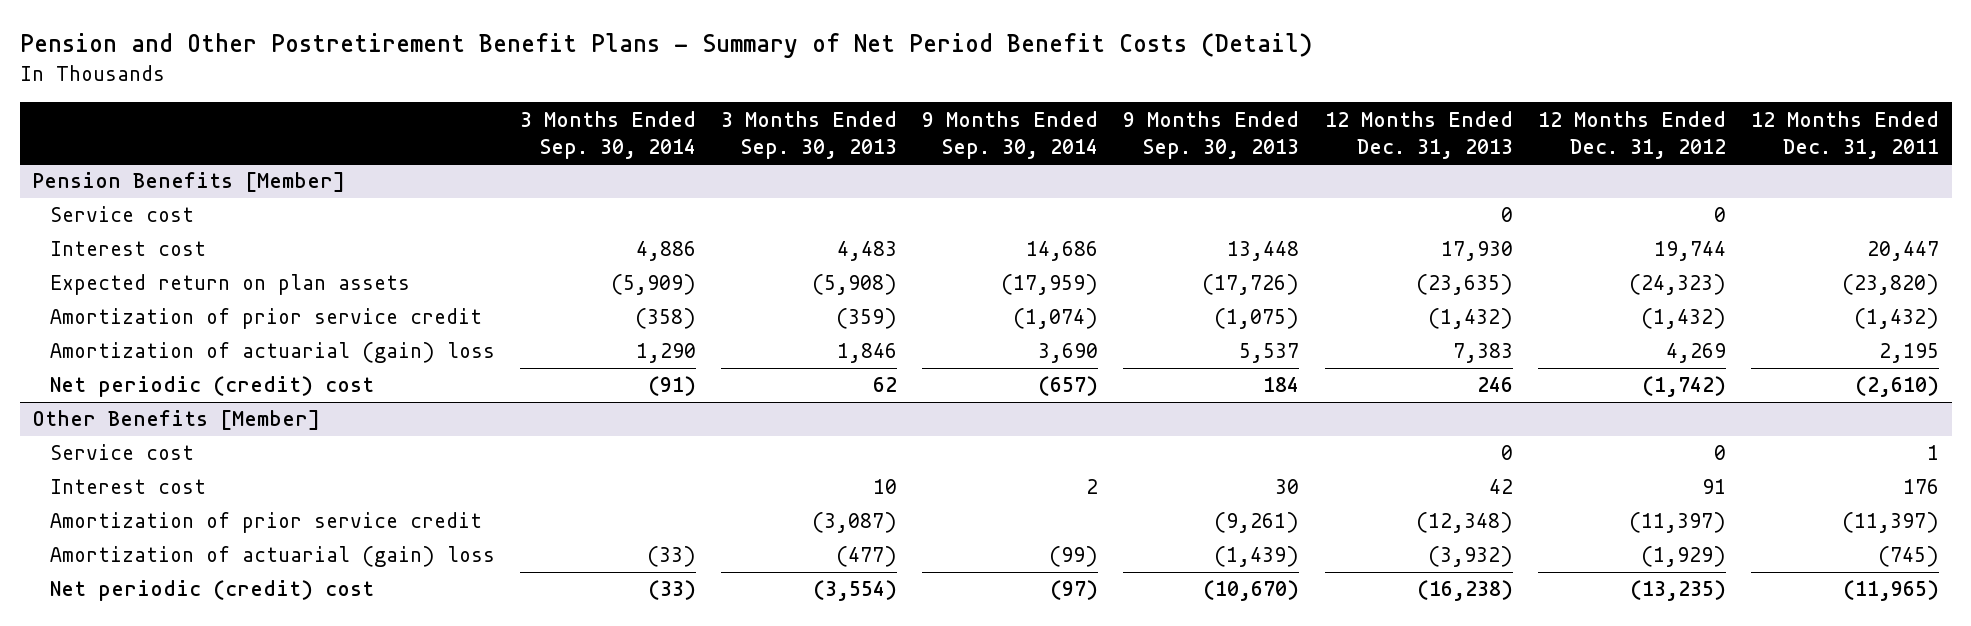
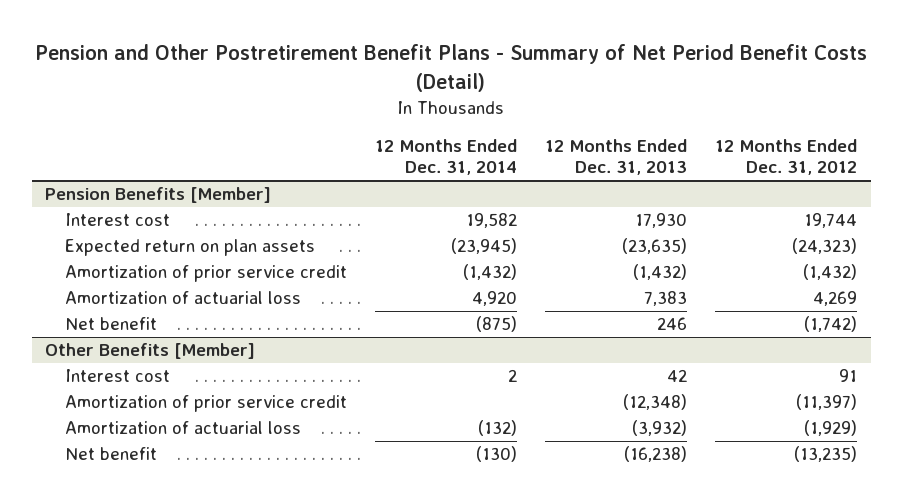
[519,110,696,159] 3 Months Ended Sep. 30, 2014 -> none
[720,110,897,159] 3 Months Ended Sep. 30, 2013 -> none
[922,110,1099,159] 9 Months Ended Sep. 30, 2014 -> none
[1123,110,1300,159] 9 Months Ended Sep. 30, 2013 -> none
[1751,110,1940,159] 12 Months Ended Dec. 31, 2011 -> none
none -> [375,138,518,176] 12 Months Ended Dec. 31, 2014
[49,206,194,223] Service cost -> none
[49,342,495,364] Amortization of actuarial (gain) loss -> [65,291,302,305] Amortization of actuarial loss
[49,376,374,398] Net periodic (credit) cost -> [65,317,158,331] Net benefit
[49,444,194,461] Service cost -> none
[49,546,495,568] Amortization of actuarial (gain) loss -> [65,421,302,435] Amortization of actuarial loss
[49,580,374,602] Net periodic (credit) cost -> [65,447,158,461] Net benefit

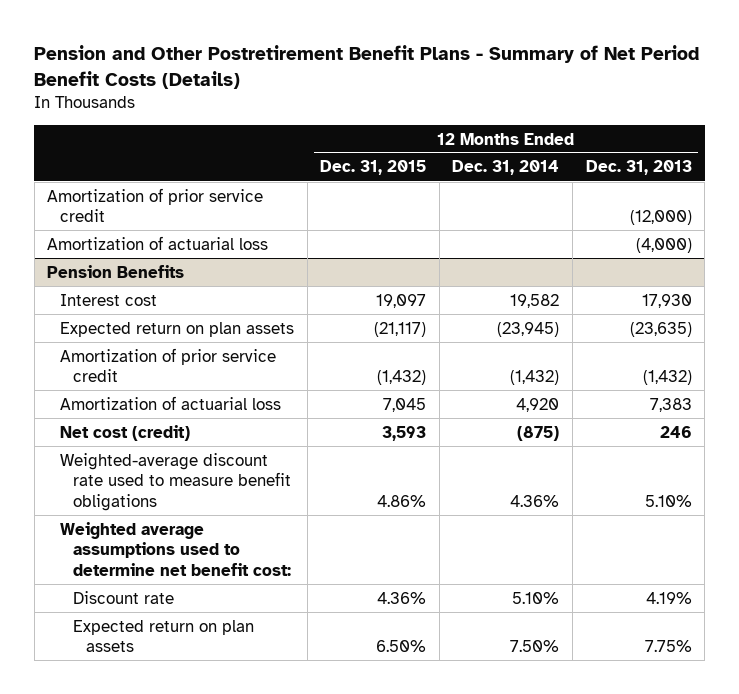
[35,44,868,92] Pension and Other Postretirement Benefit Plans - Summary of Net Period Benefit Costs (Detail) -> [34,45,700,89] Pension and Other Postretirement Benefit Plans - Summary of Net Period Benefit Costs (Details)
[714,138,857,176] 12 Months Ended Dec. 31, 2012 -> none
none -> [320,160,427,176] Dec. 31, 2015
none -> [47,187,264,223] Amortization of prior service credit
none -> [47,235,269,250] Amortization of actuarial loss
[45,187,272,204] Pension Benefits [Member] -> [47,264,185,278] Pension Benefits
[45,343,256,360] Other Benefits [Member] -> none
[65,369,171,383] Interest cost -> none
[65,395,348,413] Amortization of prior service credit -> none
[65,421,302,435] Amortization of actuarial loss -> none
[65,447,158,461] Net benefit -> none
[65,317,158,331] Net benefit -> [60,424,191,441] Net cost (credit)
none -> [60,452,292,511] Weighted-average discount rate used to measure benefit obligations
none -> [60,521,292,576] Weighted average assumptions used to determine net benefit cost:
none -> [73,590,175,604] Discount rate
none -> [73,619,255,653] Expected return on plan assets

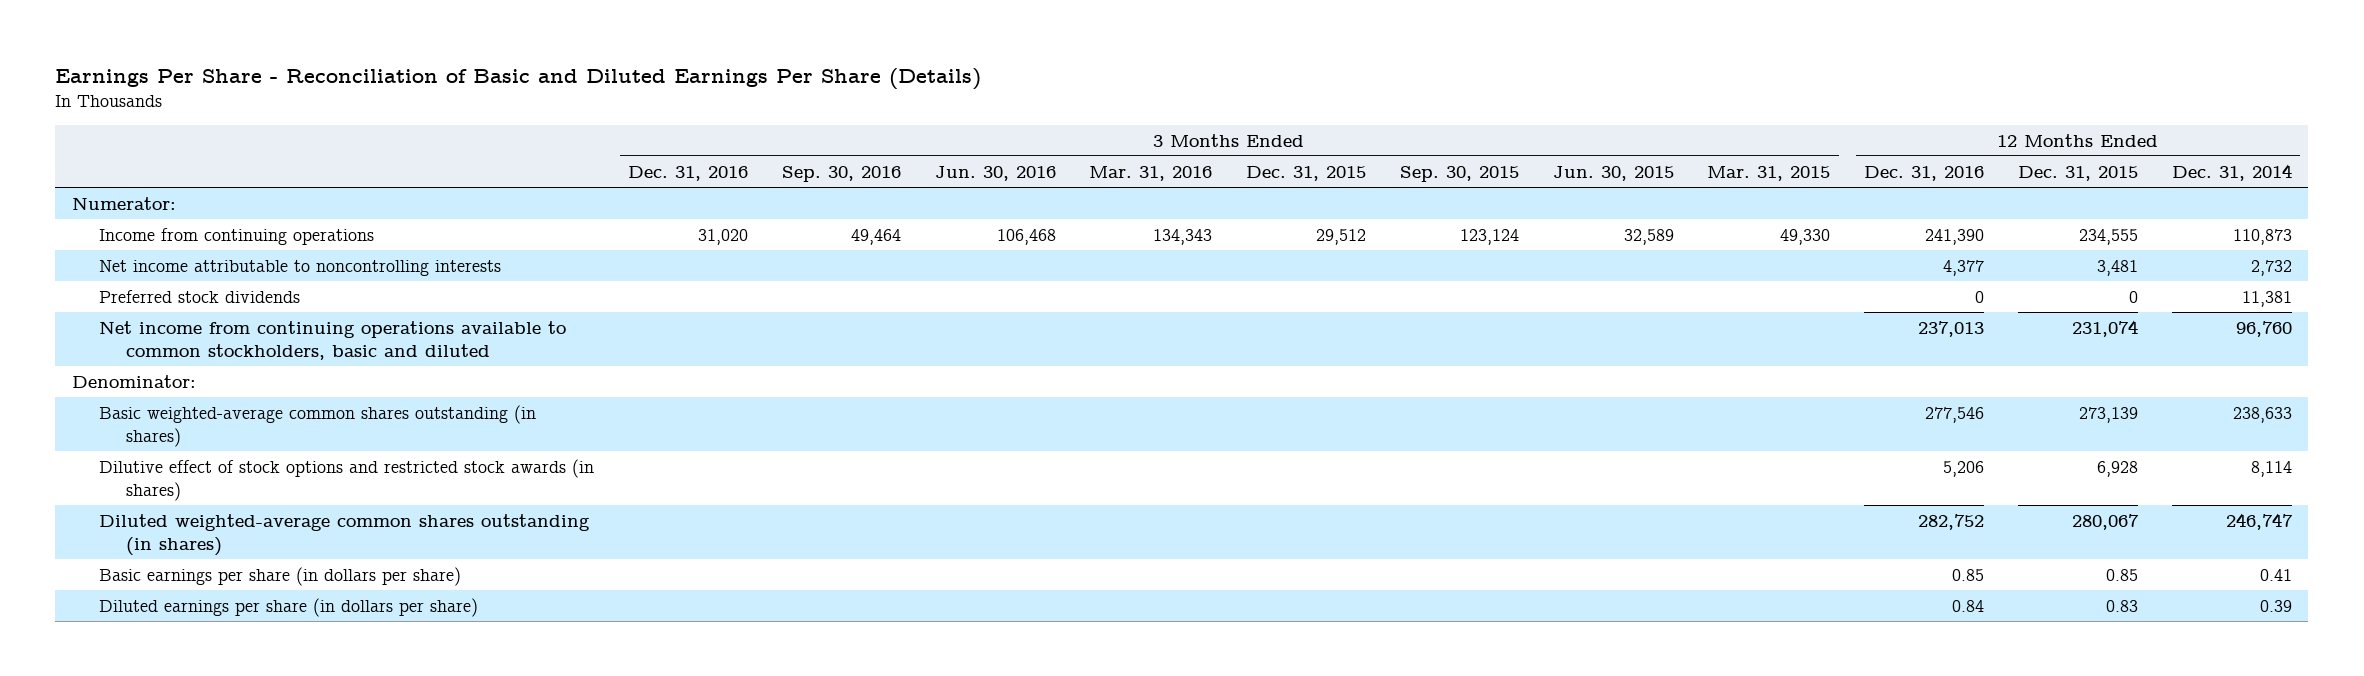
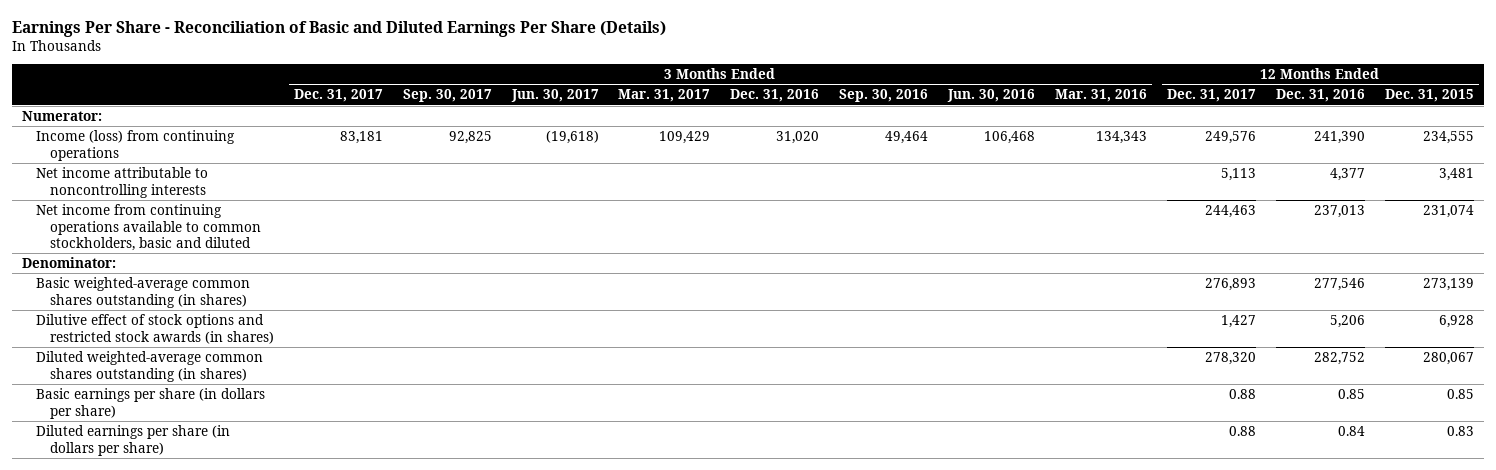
[1246,165,1367,181] Dec. 31, 2015 -> none
[1399,165,1519,182] Sep. 30, 2015 -> none
[1552,165,1674,181] Jun. 30, 2015 -> none
[1707,165,1831,181] Mar. 31, 2015 -> none
[2171,163,2292,181] Dec. 31, 2014 -> none
none -> [293,89,383,103] Dec. 31, 2017
none -> [402,89,492,103] Sep. 30, 2017
none -> [510,89,599,103] Jun. 30, 2017
none -> [618,89,711,103] Mar. 31, 2017
none -> [1166,89,1256,103] Dec. 31, 2017
[99,227,375,245] Income from continuing operations -> [36,129,236,161] Income (loss) from continuing operations
[99,289,301,303] Preferred stock dividends -> none

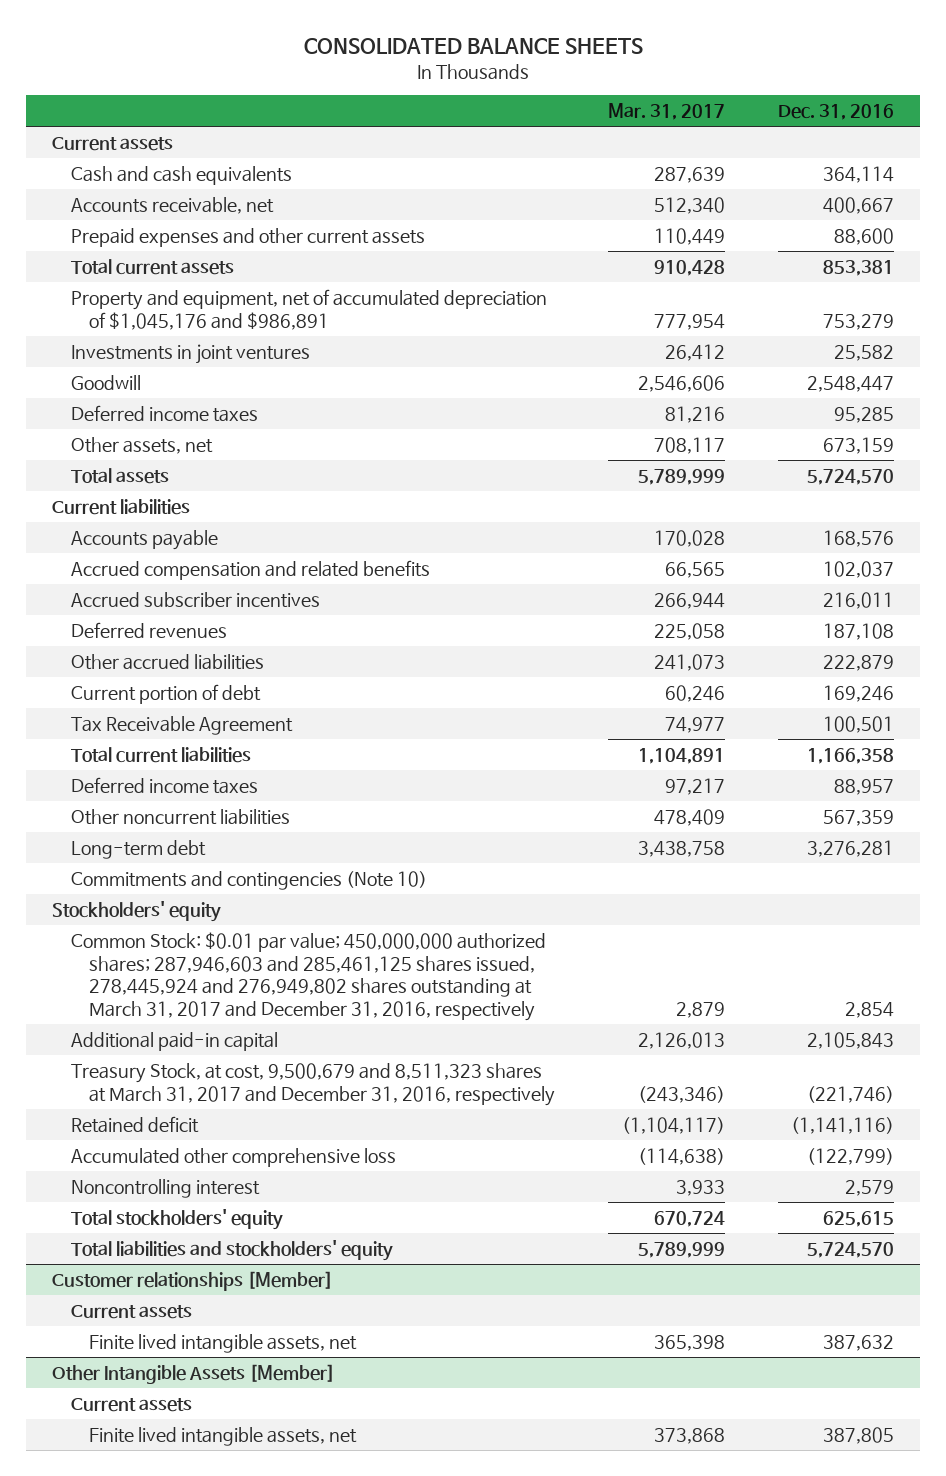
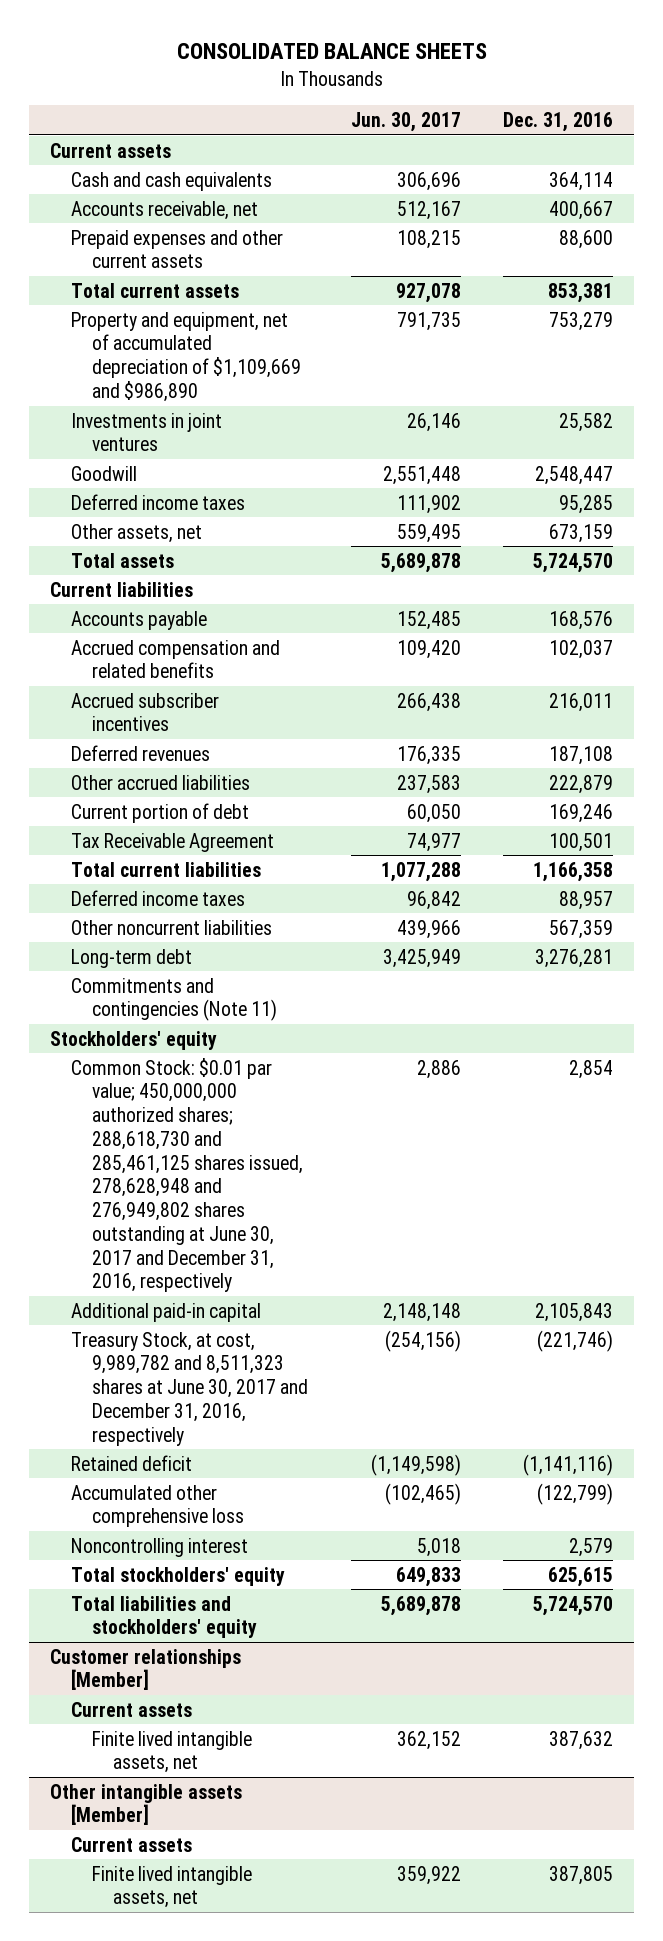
[608,103,726,121] Mar. 31, 2017 -> none
none -> [350,112,461,133] Jun. 30, 2017
[70,288,547,330] Property and equipment, net of accumulated depreciation of $1,045,176 and $986,891 -> [71,311,302,402] Property and equipment, net of accumulated depreciation of $1,109,669 and $986,890
[70,870,427,890] Commitments and contingencies (Note 10) -> [71,977,278,1022] Commitments and contingencies (Note 11)
[70,931,546,1022] Common Stock: $0.01 par value; 450,000,000 authorized shares; 287,946,603 and 285,461,125 shares issued, 278,445,924 and 276,949,802 shares outstanding at March 31, 2017 and December 31, 2016, respectively -> [71,1057,304,1293] Common Stock: $0.01 par value; 450,000,000 authorized shares; 288,618,730 and 285,461,125 shares issued, 278,628,948 and 276,949,802 shares outstanding at June 30, 2017 and December 31, 2016, respectively
[70,1062,556,1106] Treasury Stock, at cost, 9,500,679 and 8,511,323 shares at March 31, 2017 and December 31, 2016, respectively -> [71,1331,309,1446] Treasury Stock, at cost, 9,989,782 and 8,511,323 shares at June 30, 2017 and December 31, 2016, respectively
[52,1363,336,1384] Other Intangible Assets [Member] -> [50,1783,243,1826] Other intangible assets [Member]

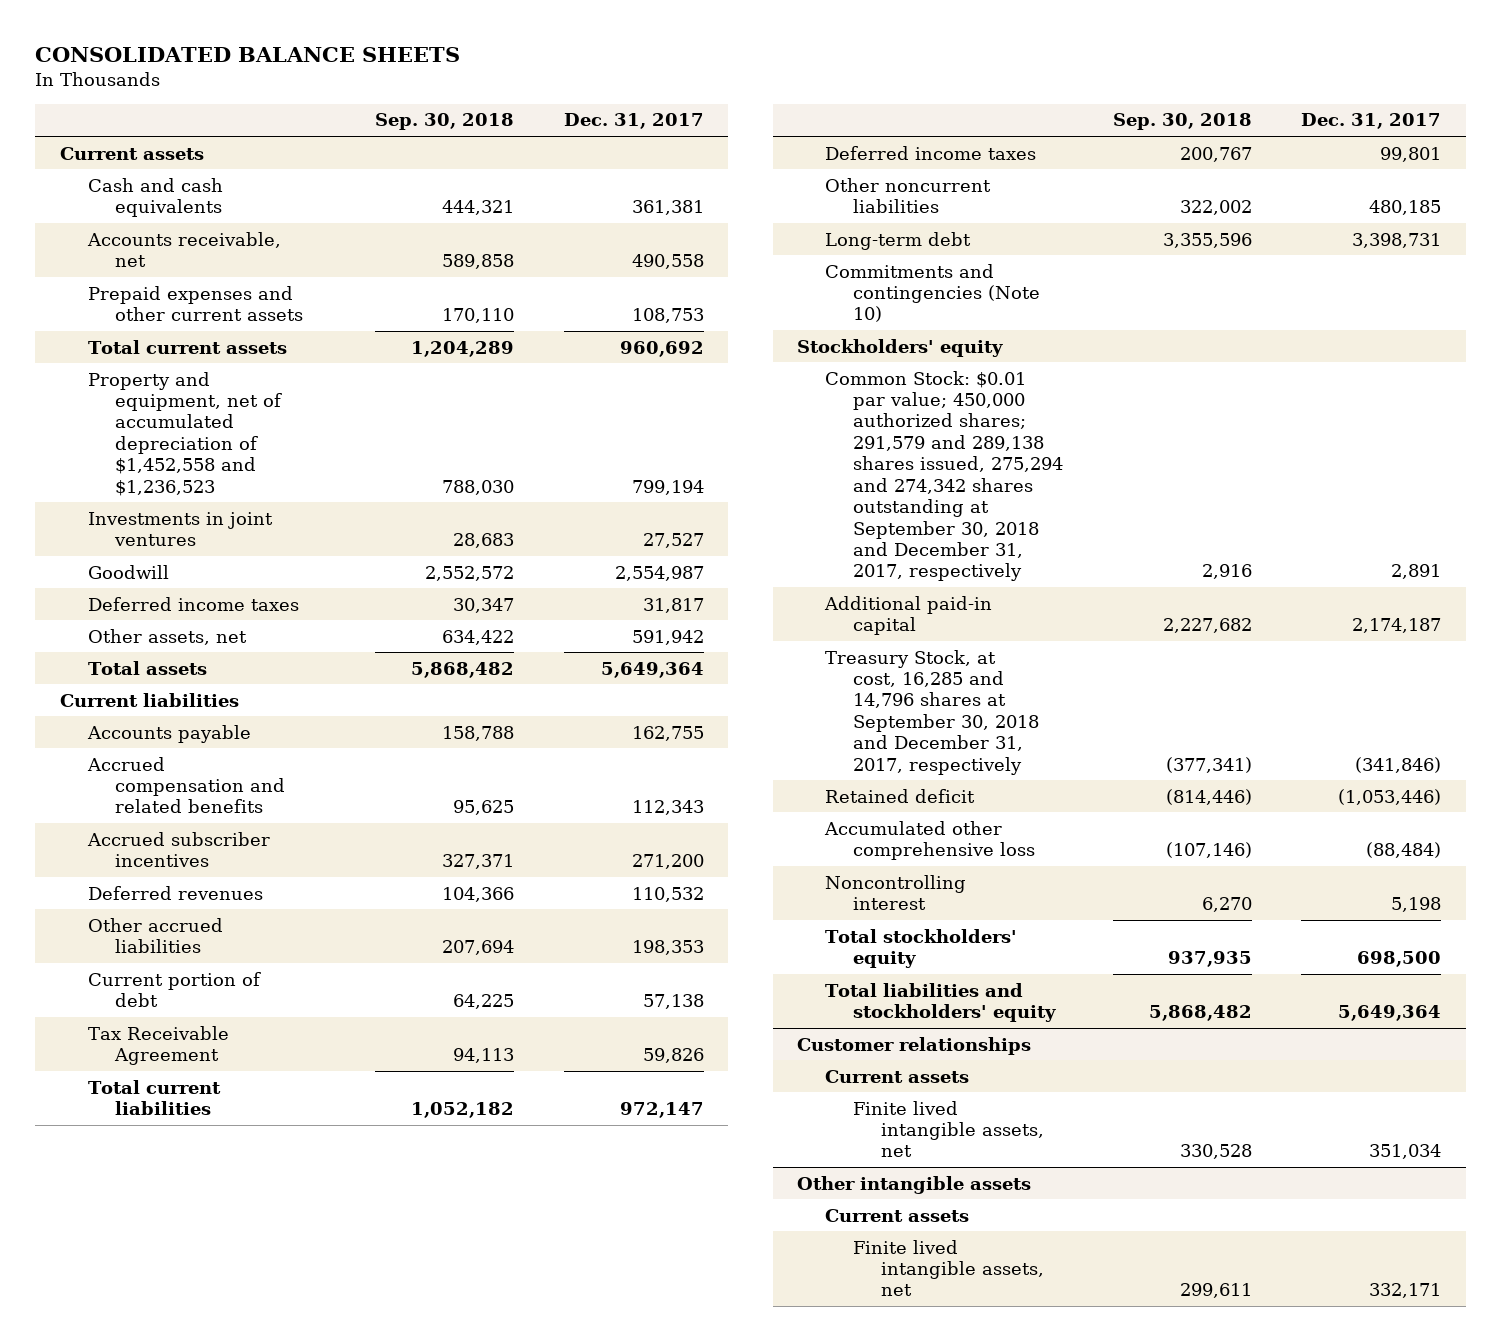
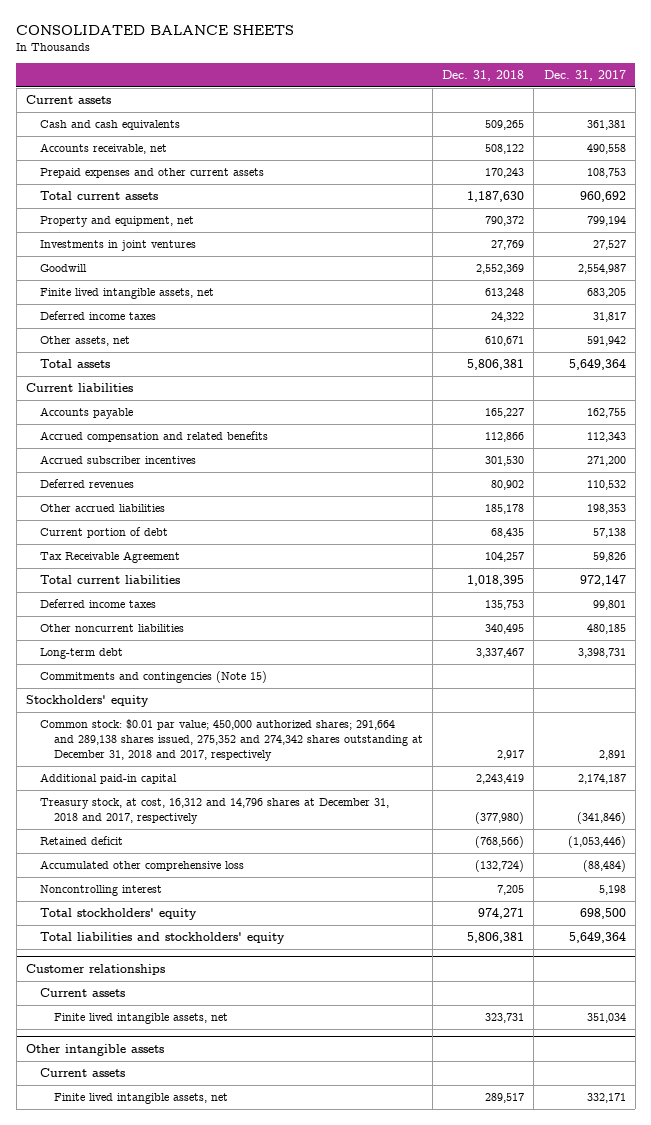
[375,113,515,131] Sep. 30, 2018 -> none
none -> [442,69,525,81] Dec. 31, 2018
[87,371,283,496] Property and equipment, net of accumulated depreciation of $1,452,558 and $1,236,523 -> [39,216,194,228] Property and equipment, net
none -> [39,288,214,300] Finite lived intangible assets, net
[825,263,1041,323] Commitments and contingencies (Note 10) -> [39,671,267,684] Commitments and contingencies (Note 15)
[825,370,1064,582] Common Stock: $0.01 par value; 450,000 authorized shares; 291,579 and 289,138 shares issued, 275,294 and 274,342 shares outstanding at September 30, 2018 and December 31, 2017, respectively -> [39,719,423,762] Common stock: $0.01 par value; 450,000 authorized shares; 291,664 and 289,138 shares issued, 275,352 and 274,342 shares outstanding at December 31, 2018 and 2017, respectively
[825,649,1040,775] Treasury Stock, at cost, 16,285 and 14,796 shares at September 30, 2018 and December 31, 2017, respectively -> [39,798,389,825] Treasury stock, at cost, 16,312 and 14,796 shares at December 31, 2018 and 2017, respectively

